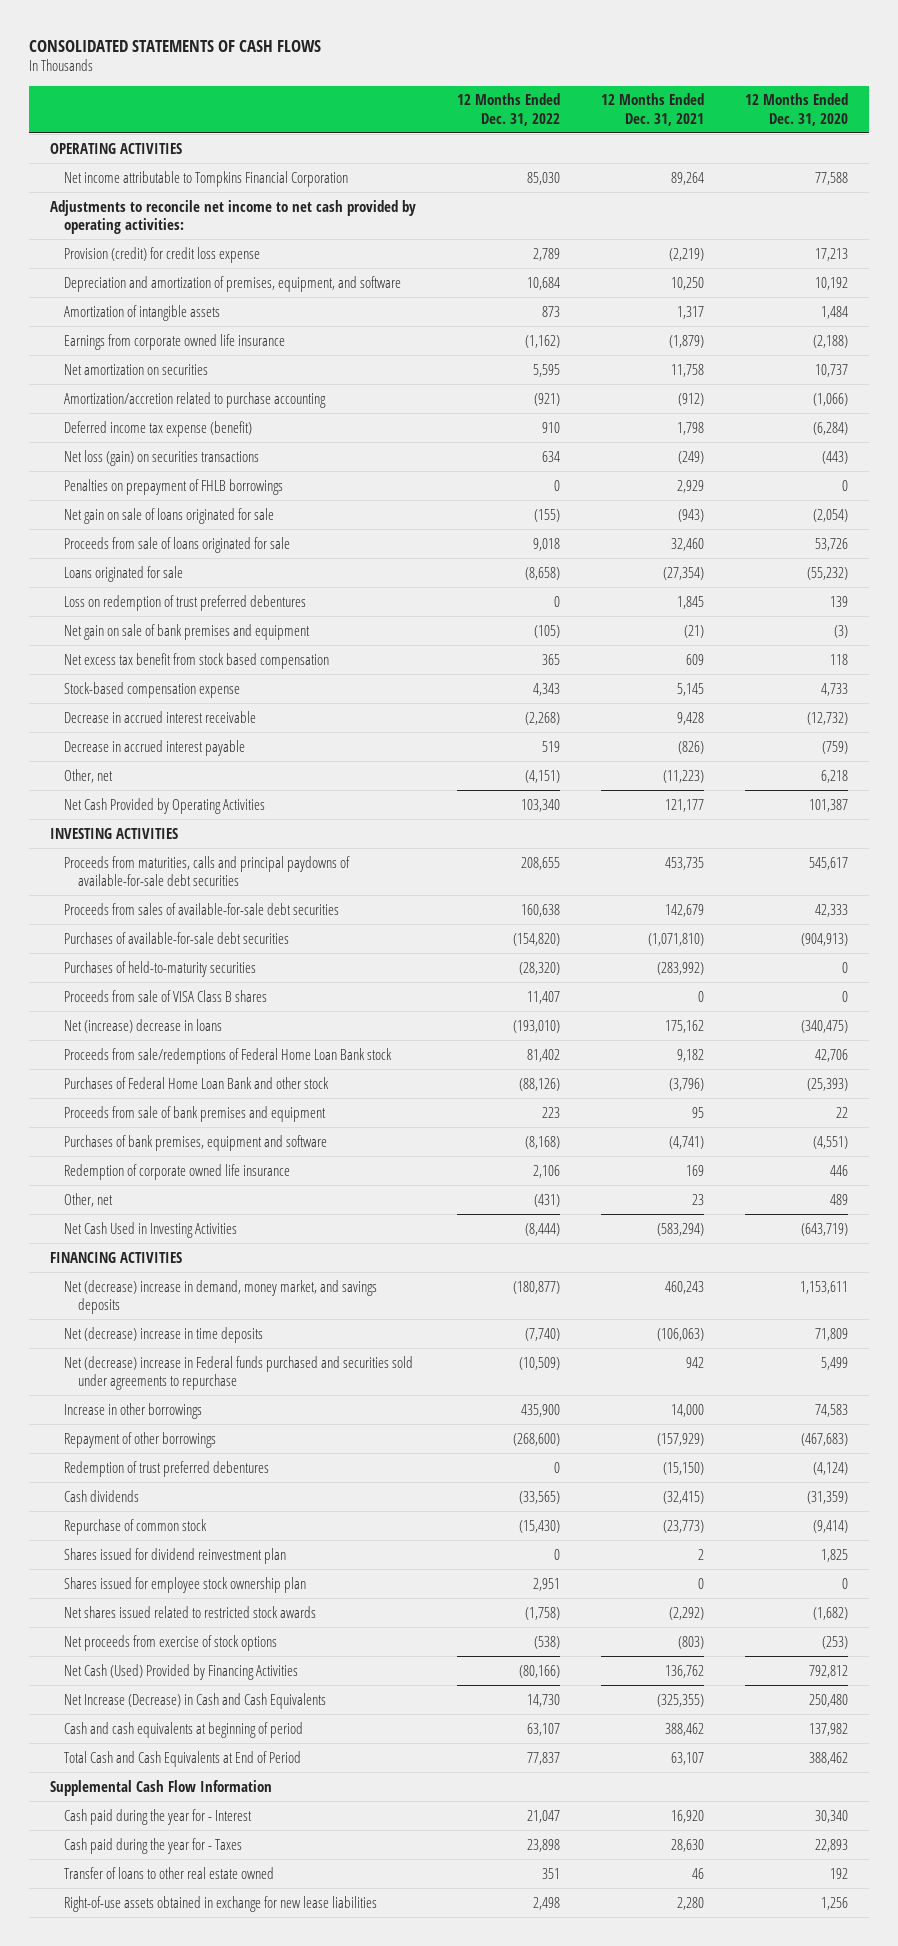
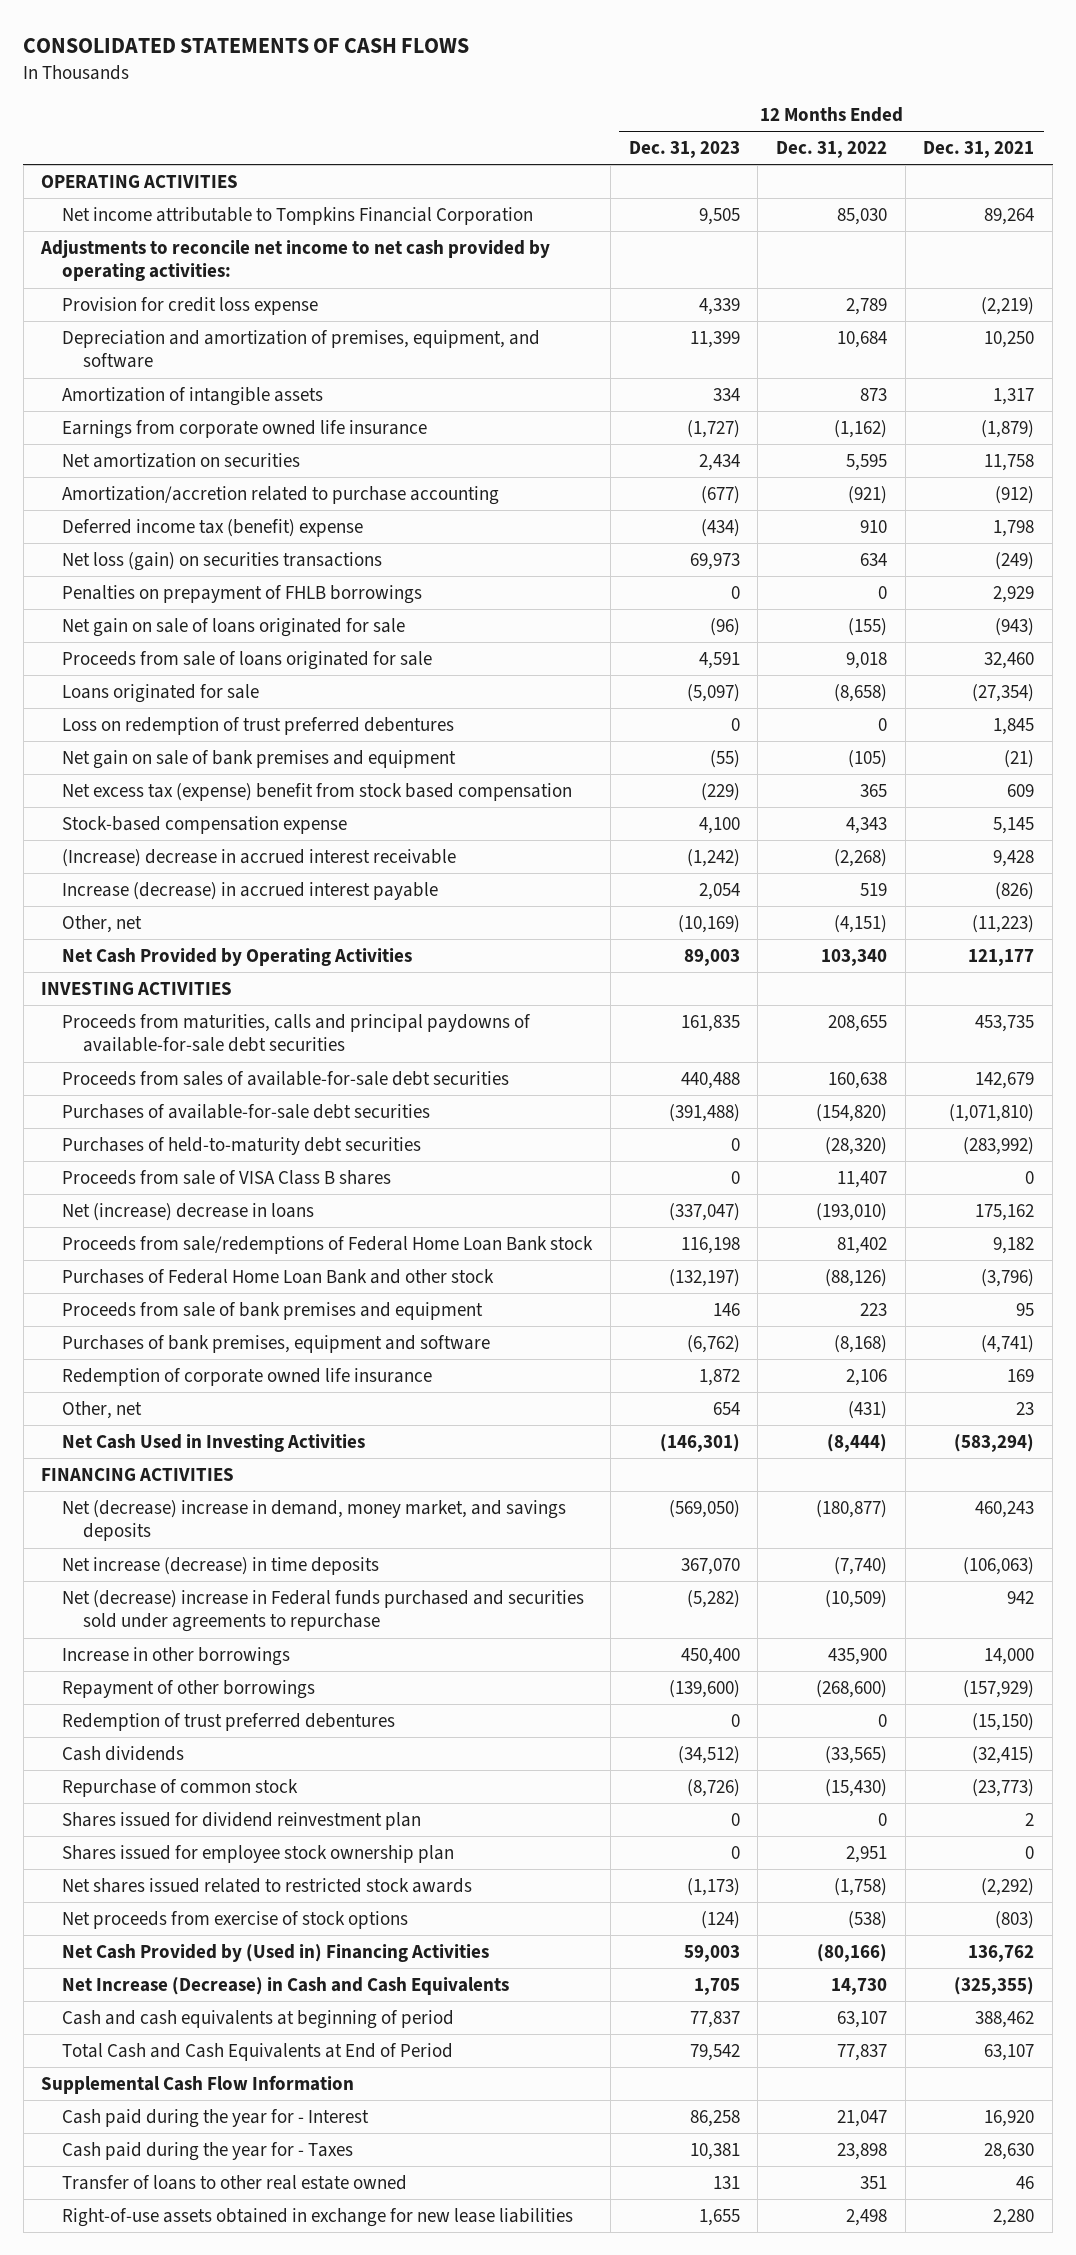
[745,93,849,126] 12 Months Ended Dec. 31, 2020 -> none
none -> [628,141,740,159] Dec. 31, 2023
[63,246,260,263] Provision (credit) for credit loss expense -> [62,296,319,315] Provision for credit loss expense
[63,420,252,437] Deferred income tax expense (benefit) -> [62,518,364,537] Deferred income tax (benefit) expense
[63,652,329,669] Net excess tax benefit from stock based compensation -> [62,782,573,801] Net excess tax (expense) benefit from stock based compensation
[63,710,256,723] Decrease in accrued interest receivable -> [62,848,457,867] (Increase) decrease in accrued interest receivable
[63,739,245,756] Decrease in accrued interest payable -> [62,881,439,900] Increase (decrease) in accrued interest payable
[63,960,256,977] Purchases of held-to-maturity securities -> [62,1136,422,1155] Purchases of held-to-maturity debt securities
[63,1326,263,1343] Net (decrease) increase in time deposits -> [62,1556,380,1575] Net increase (decrease) in time deposits
[63,1663,298,1680] Net Cash (Used) Provided by Financing Activities -> [62,1943,490,1962] Net Cash Provided by (Used in) Financing Activities

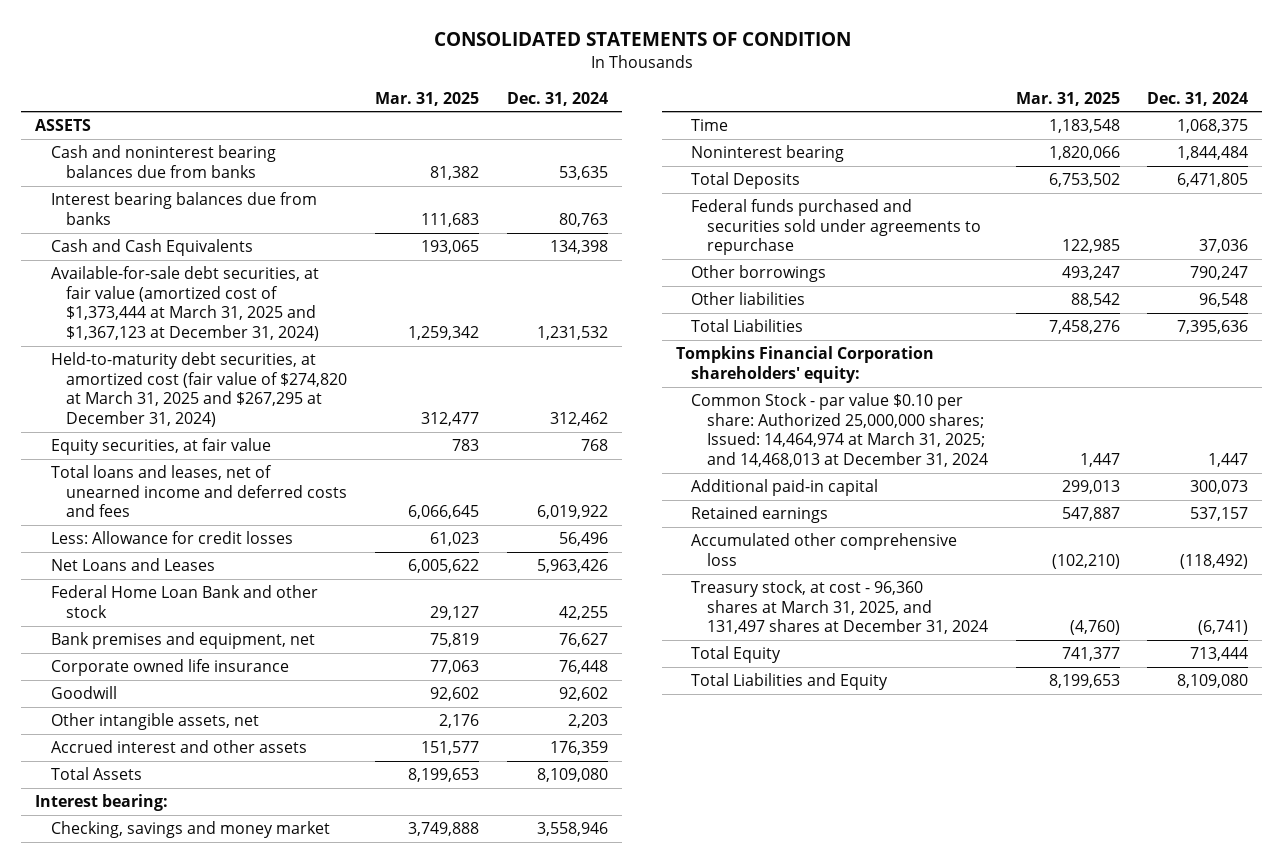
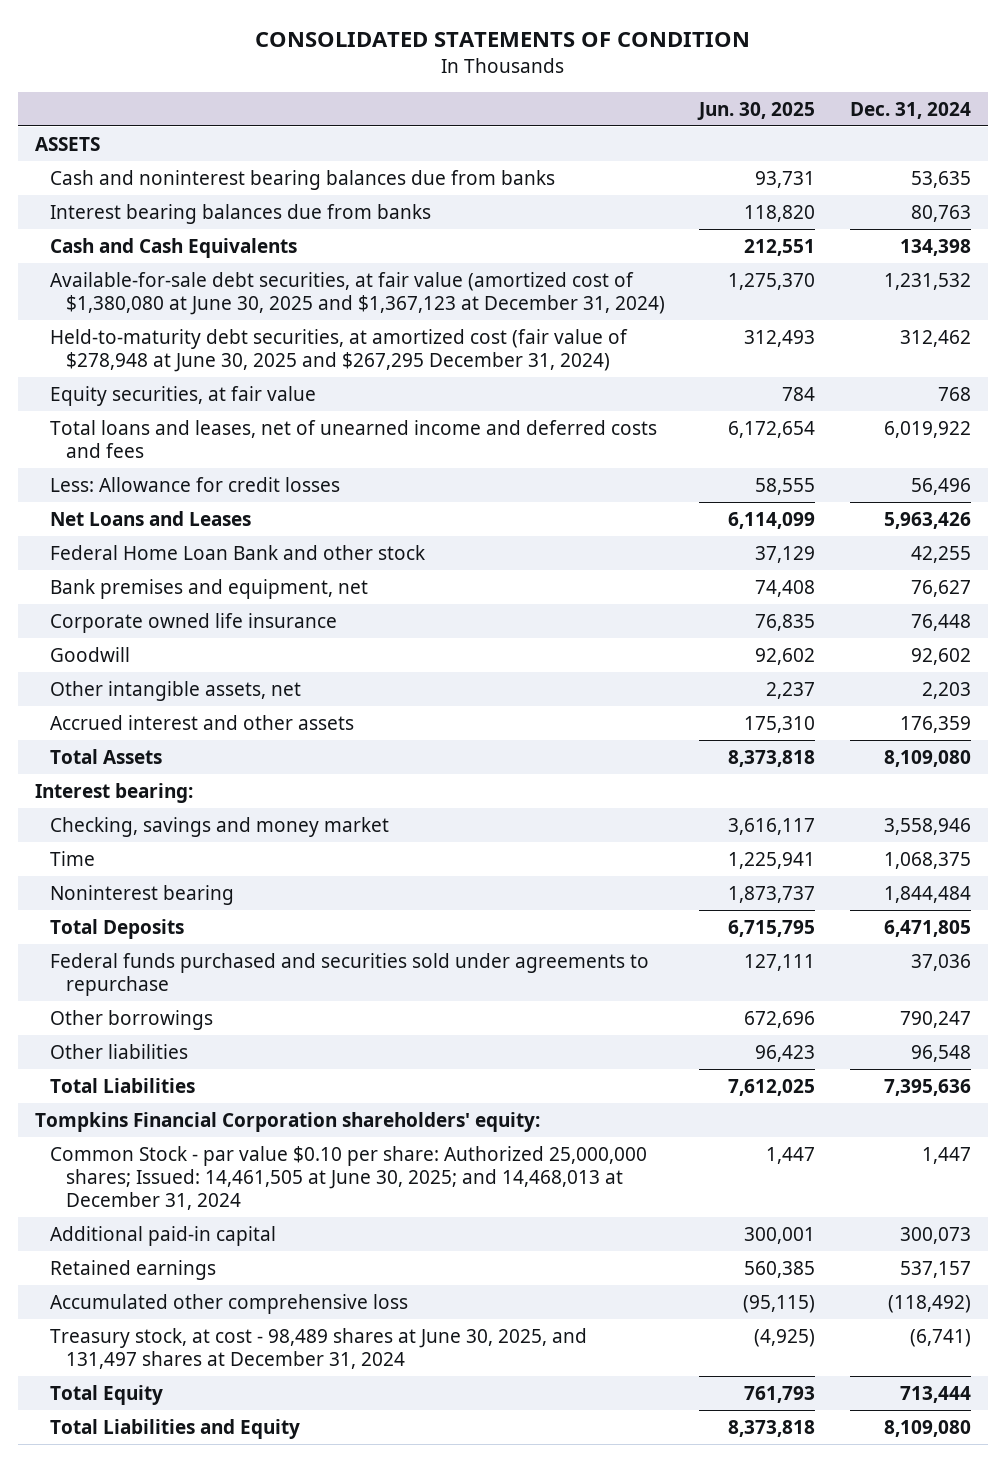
[374,91,479,106] Mar. 31, 2025 -> none
none -> [697,101,816,120] Jun. 30, 2025
[50,266,320,341] Available-for-sale debt securities, at fair value (amortized cost of $1,373,444 at March 31, 2025 and $1,367,123 at December 31, 2024) -> [50,271,665,315] Available-for-sale debt securities, at fair value (amortized cost of $1,380,080 at June 30, 2025 and $1,367,123 at December 31, 2024)
[50,352,348,427] Held-to-maturity debt securities, at amortized cost (fair value of $274,820 at March 31, 2025 and $267,295 at December 31, 2024) -> [50,328,629,372] Held-to-maturity debt securities, at amortized cost (fair value of $278,948 at June 30, 2025 and $267,295 December 31, 2024)
[691,393,988,467] Common Stock - par value $0.10 per share: Authorized 25,000,000 shares; Issued: 14,464,974 at March 31, 2025; and 14,468,013 at December 31, 2024 -> [50,1145,648,1210] Common Stock - par value $0.10 per share: Authorized 25,000,000 shares; Issued: 14,461,505 at June 30, 2025; and 14,468,013 at December 31, 2024
[691,580,988,635] Treasury stock, at cost - 96,360 shares at March 31, 2025, and 131,497 shares at December 31, 2024 -> [50,1327,588,1369] Treasury stock, at cost - 98,489 shares at June 30, 2025, and 131,497 shares at December 31, 2024

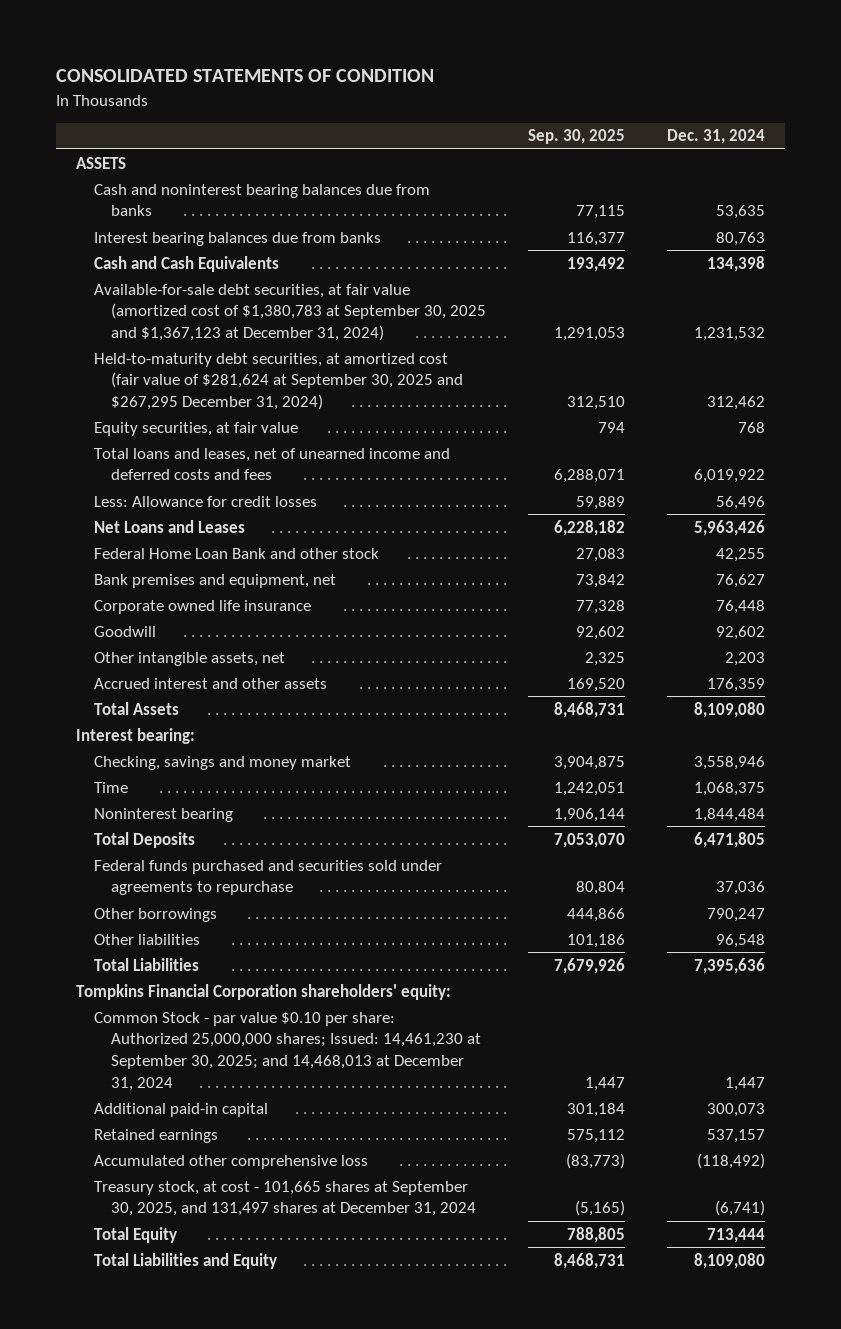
[697,101,816,120] Jun. 30, 2025 -> none
none -> [527,129,625,145] Sep. 30, 2025
[50,271,665,315] Available-for-sale debt securities, at fair value (amortized cost of $1,380,080 at June 30, 2025 and $1,367,123 at December 31, 2024) -> [93,283,487,341] Available-for-sale debt securities, at fair value (amortized cost of $1,380,783 at September 30, 2025 and $1,367,123 at December 31, 2024)
[50,328,629,372] Held-to-maturity debt securities, at amortized cost (fair value of $278,948 at June 30, 2025 and $267,295 December 31, 2024) -> [93,352,464,410] Held-to-maturity debt securities, at amortized cost (fair value of $281,624 at September 30, 2025 and $267,295 December 31, 2024)
[50,1145,648,1210] Common Stock - par value $0.10 per share: Authorized 25,000,000 shares; Issued: 14,461,505 at June 30, 2025; and 14,468,013 at December 31, 2024 -> [93,1011,482,1091] Common Stock - par value $0.10 per share: Authorized 25,000,000 shares; Issued: 14,461,230 at September 30, 2025; and 14,468,013 at December 31, 2024
[50,1327,588,1369] Treasury stock, at cost - 98,489 shares at June 30, 2025, and 131,497 shares at December 31, 2024 -> [93,1180,477,1217] Treasury stock, at cost - 101,665 shares at September 30, 2025, and 131,497 shares at December 31, 2024

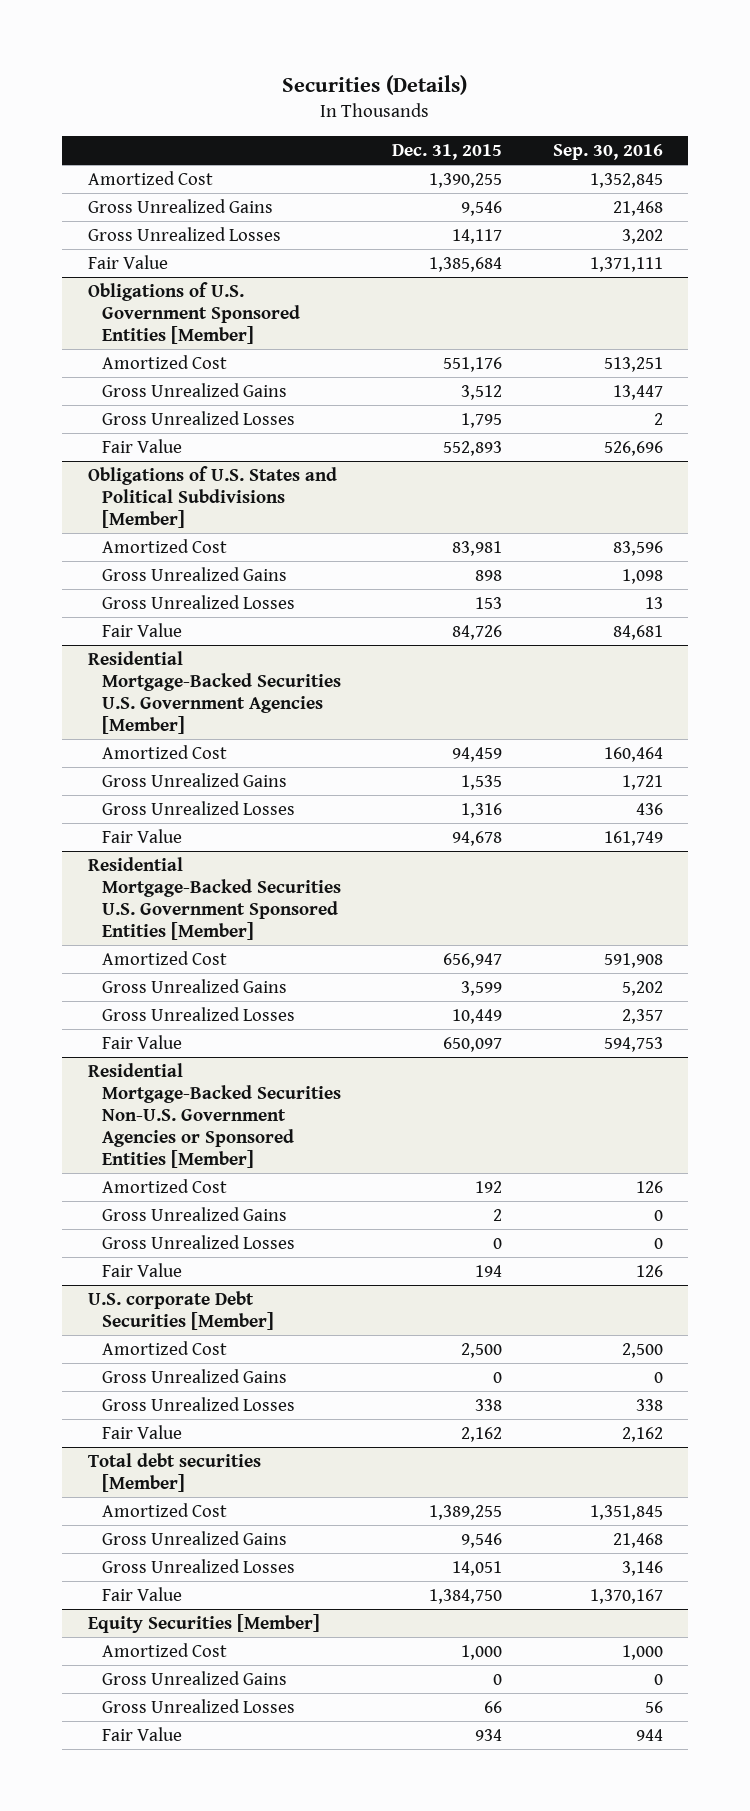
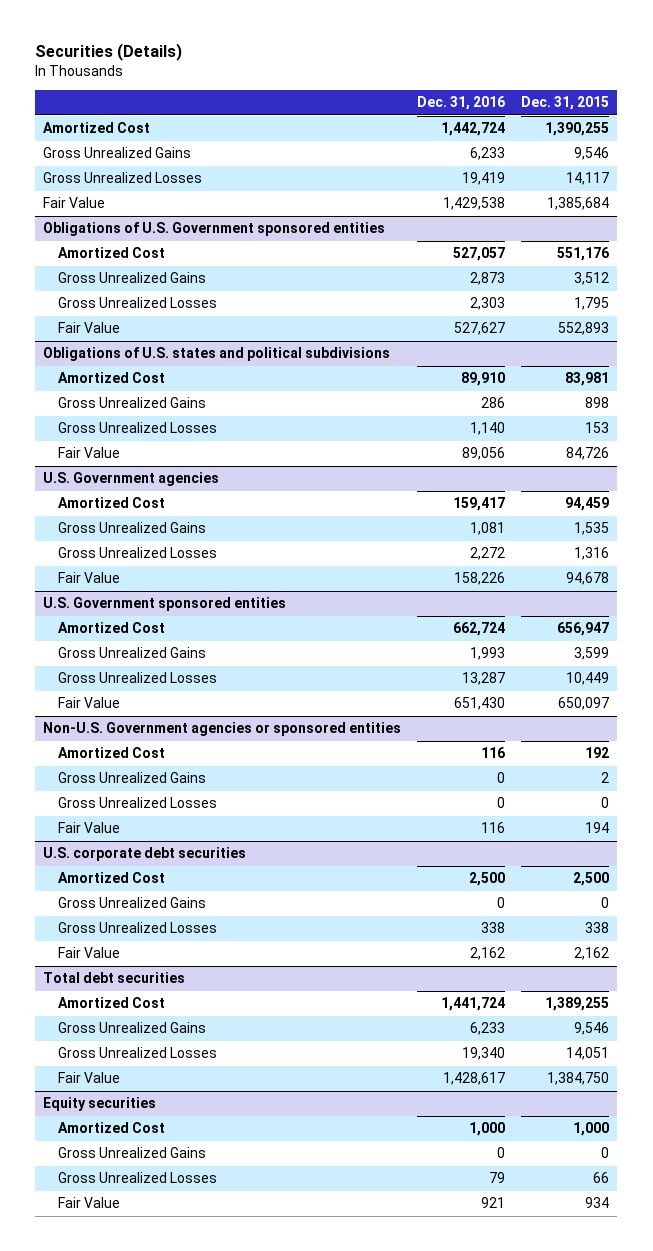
[552,144,663,161] Sep. 30, 2016 -> none
none -> [417,96,506,111] Dec. 31, 2016
[87,281,301,345] Obligations of U.S. Government Sponsored Entities [Member] -> [43,222,386,237] Obligations of U.S. Government sponsored entities
[87,465,337,529] Obligations of U.S. States and Political Subdivisions [Member] -> [43,347,391,362] Obligations of U.S. states and political subdivisions
[87,650,342,735] Residential Mortgage-Backed Securities U.S. Government Agencies [Member] -> [43,472,220,487] U.S. Government agencies
[87,856,342,941] Residential Mortgage-Backed Securities U.S. Government Sponsored Entities [Member] -> [43,597,287,612] U.S. Government sponsored entities
[87,1062,342,1169] Residential Mortgage-Backed Securities Non-U.S. Government Agencies or Sponsored Entities [Member] -> [43,722,402,737] Non-U.S. Government agencies or sponsored entities
[87,1290,275,1330] U.S. corporate Debt Securities [Member] -> [43,847,247,862] U.S. corporate debt securities
[87,1452,261,1492] Total debt securities [Member] -> [43,972,186,984] Total debt securities
[87,1613,320,1633] Equity Securities [Member] -> [43,1097,157,1112] Equity securities

